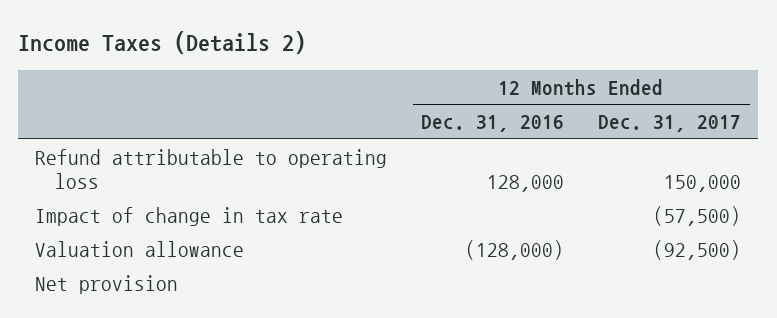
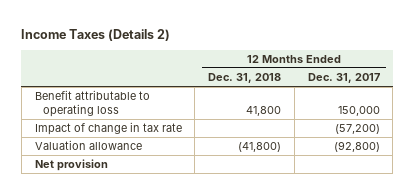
[421,115,565,133] Dec. 31, 2016 -> none
none -> [208,73,282,84] Dec. 31, 2018
[35,148,388,189] Refund attributable to operating loss -> [34,90,150,117] Benefit attributable to operating loss
[653,205,742,226] (57,500) -> [334,124,380,135] (57,200)
[653,239,742,260] (92,500) -> [333,141,380,153] (92,800)

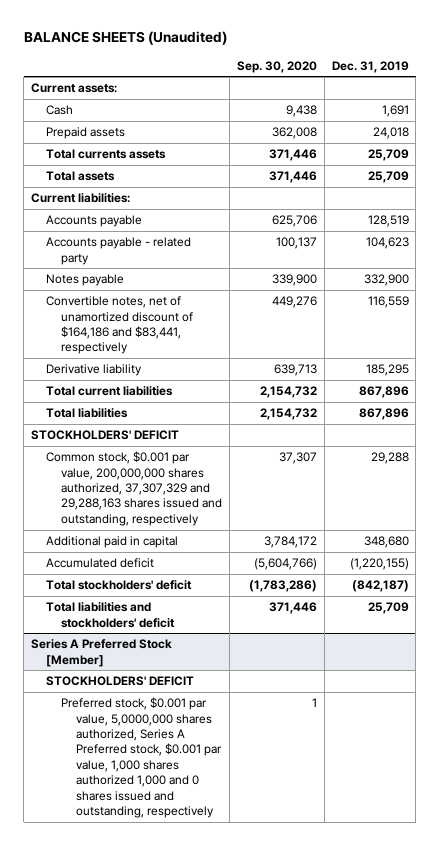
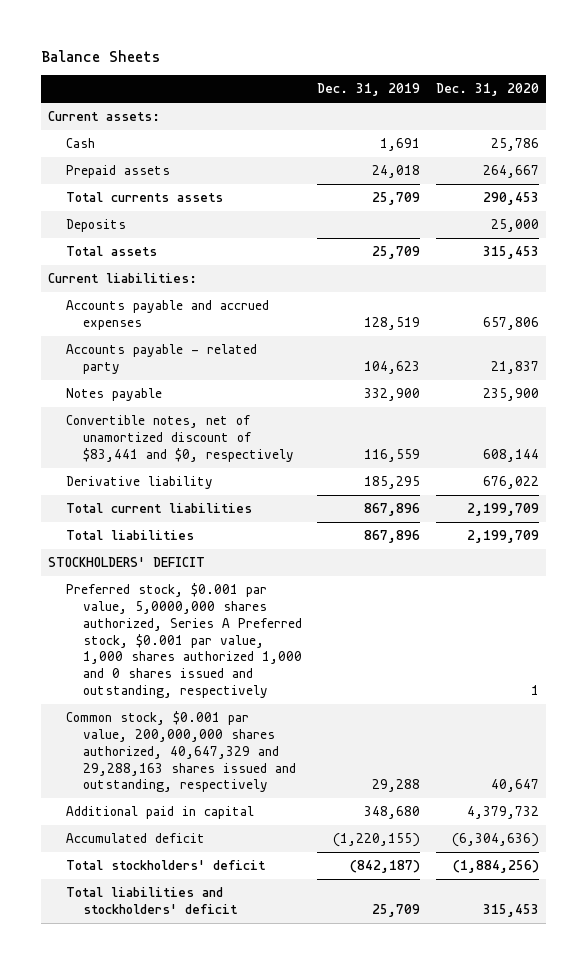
[23,31,227,46] BALANCE SHEETS (Unaudited) -> [40,49,160,62] Balance Sheets
[236,60,317,73] Sep. 30, 2020 -> none
none -> [435,83,539,97] Dec. 31, 2020
none -> [65,219,126,233] Deposits
[46,215,143,228] Accounts payable -> [65,300,269,331] Accounts payable and accrued expenses
[46,296,194,355] Convertible notes, net of unamortized discount of $164,186 and $83,441, respectively -> [65,415,295,462] Convertible notes, net of unamortized discount of $83,441 and $0, respectively
none -> [65,583,303,698] Preferred stock, $0.001 par value, 5,0000,000 shares authorized, Series A Preferred stock, $0.001 par value, 1,000 shares authorized 1,000 and 0 shares issued and outstanding, respectively
[46,451,223,526] Common stock, $0.001 par value, 200,000,000 shares authorized, 37,307,329 and 29,288,163 shares issued and outstanding, respectively -> [65,711,297,793] Common stock, $0.001 par value, 200,000,000 shares authorized, 40,647,329 and 29,288,163 shares issued and outstanding, respectively
[31,639,173,667] Series A Preferred Stock [Member] -> none
[46,676,195,687] STOCKHOLDERS' DEFICIT -> none
[61,697,223,818] Preferred stock, $0.001 par value, 5,0000,000 shares authorized, Series A Preferred stock, $0.001 par value, 1,000 shares authorized 1,000 and 0 shares issued and outstanding, respectively -> none

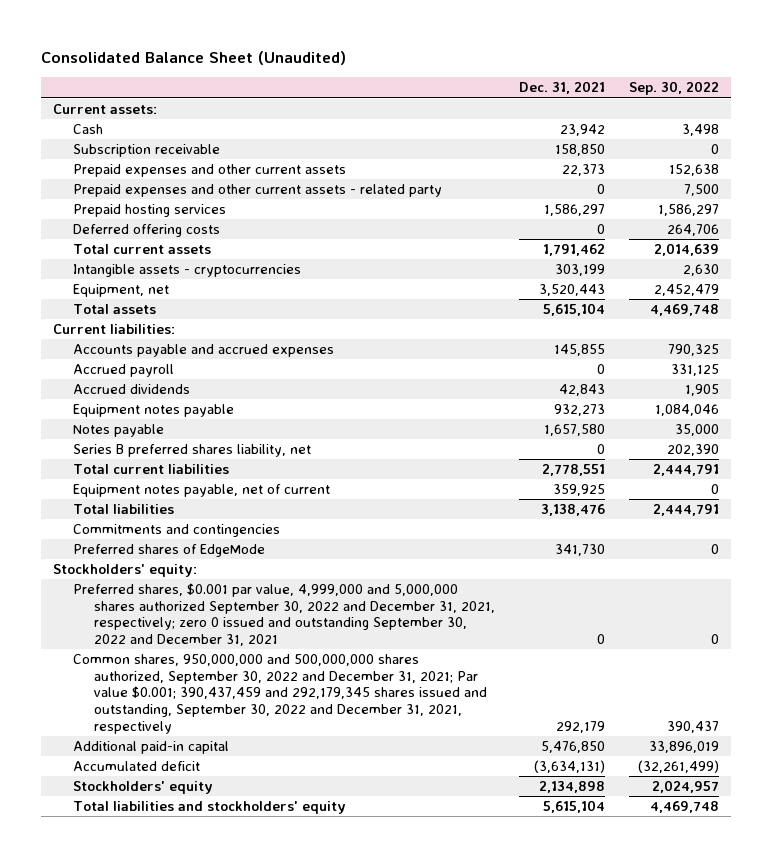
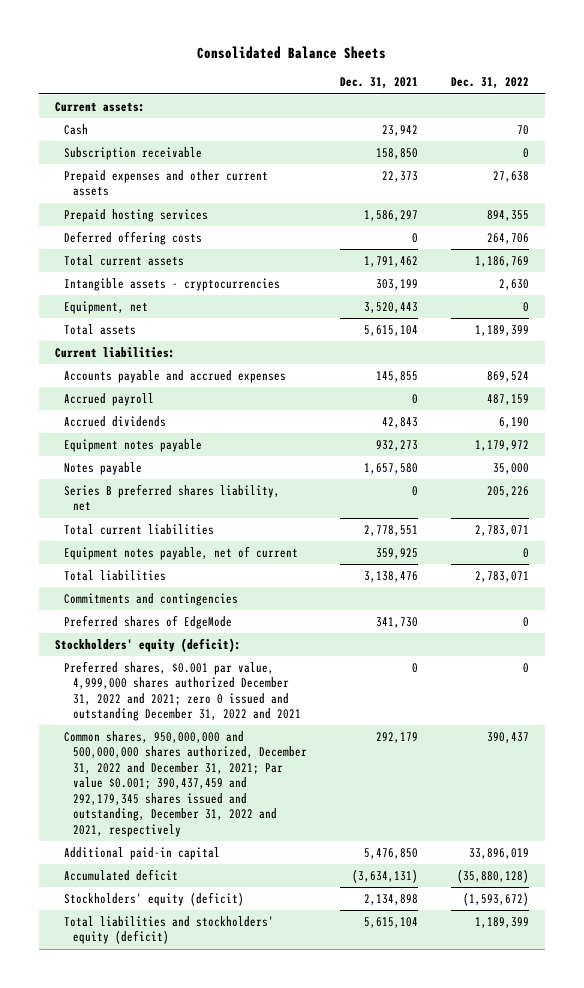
[40,50,346,65] Consolidated Balance Sheet (Unaudited) -> [196,46,386,60] Consolidated Balance Sheets
[629,81,720,96] Sep. 30, 2022 -> none
none -> [450,77,529,90] Dec. 31, 2022
[73,183,443,197] Prepaid expenses and other current assets - related party -> none
[52,563,197,577] Stockholders' equity: -> [55,637,242,652] Stockholders' equity (deficit):
[73,582,495,647] Preferred shares, $0.001 par value, 4,999,000 and 5,000,000 shares authorized September 30, 2022 and December 31, 2021, respectively; zero 0 issued and outstanding September 30, 2022 and December 31, 2021 -> [63,660,301,722] Preferred shares, $0.001 par value, 4,999,000 shares authorized December 31, 2022 and 2021; zero 0 issued and outstanding December 31, 2022 and 2021
[73,653,487,734] Common shares, 950,000,000 and 500,000,000 shares authorized, September 30, 2022 and December 31, 2021; Par value $0.001; 390,437,459 and 292,179,345 shares issued and outstanding, September 30, 2022 and December 31, 2021, respectively -> [63,730,307,837] Common shares, 950,000,000 and 500,000,000 shares authorized, December 31, 2022 and December 31, 2021; Par value $0.001; 390,437,459 and 292,179,345 shares issued and outstanding, December 31, 2022 and 2021, respectively
[73,780,214,794] Stockholders' equity -> [63,891,244,906] Stockholders' equity (deficit)
[73,800,347,814] Total liabilities and stockholders' equity -> [63,915,274,945] Total liabilities and stockholders' equity (deficit)

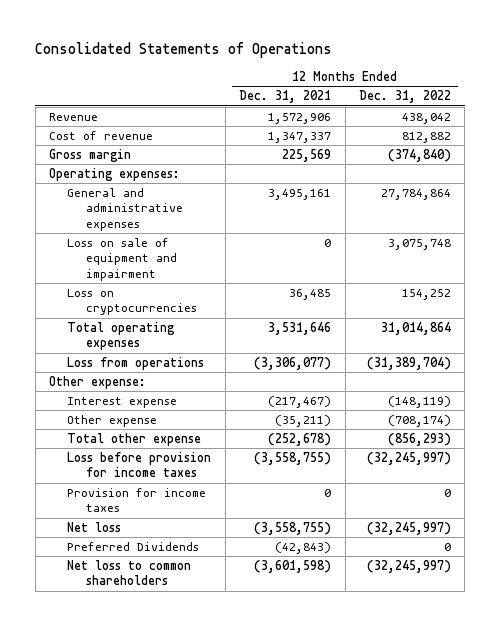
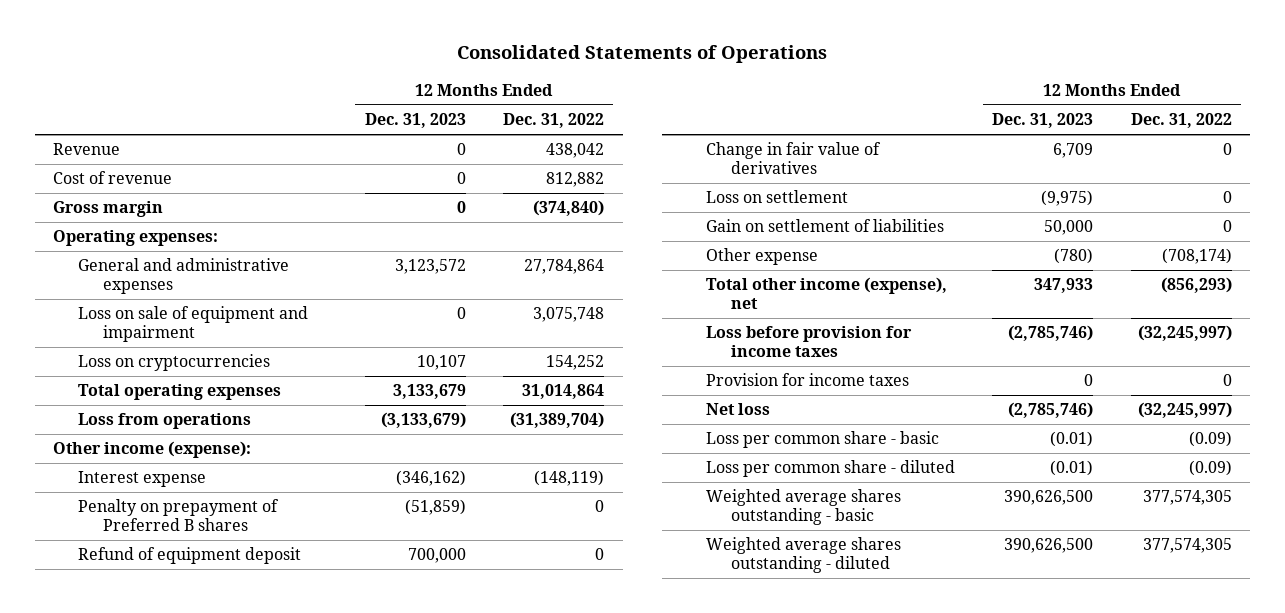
[239,90,332,104] Dec. 31, 2021 -> none
none -> [364,113,466,129] Dec. 31, 2023
[48,376,146,390] Other expense: -> [53,441,252,459] Other income (expense):
none -> [78,499,280,532] Penalty on prepayment of Preferred B shares
none -> [78,547,302,565] Refund of equipment deposit
none -> [706,142,882,175] Change in fair value of derivatives
none -> [706,190,849,204] Loss on settlement
none -> [706,219,945,233] Gain on settlement of liabilities
[67,433,202,447] Total other expense -> [706,277,948,310] Total other income (expense), net
[67,542,200,552] Preferred Dividends -> none
[67,560,192,586] Net loss to common shareholders -> none
none -> [706,431,940,449] Loss per common share - basic
none -> [706,460,956,478] Loss per common share - diluted
none -> [706,489,902,526] Weighted average shares outstanding - basic
none -> [706,537,902,574] Weighted average shares outstanding - diluted

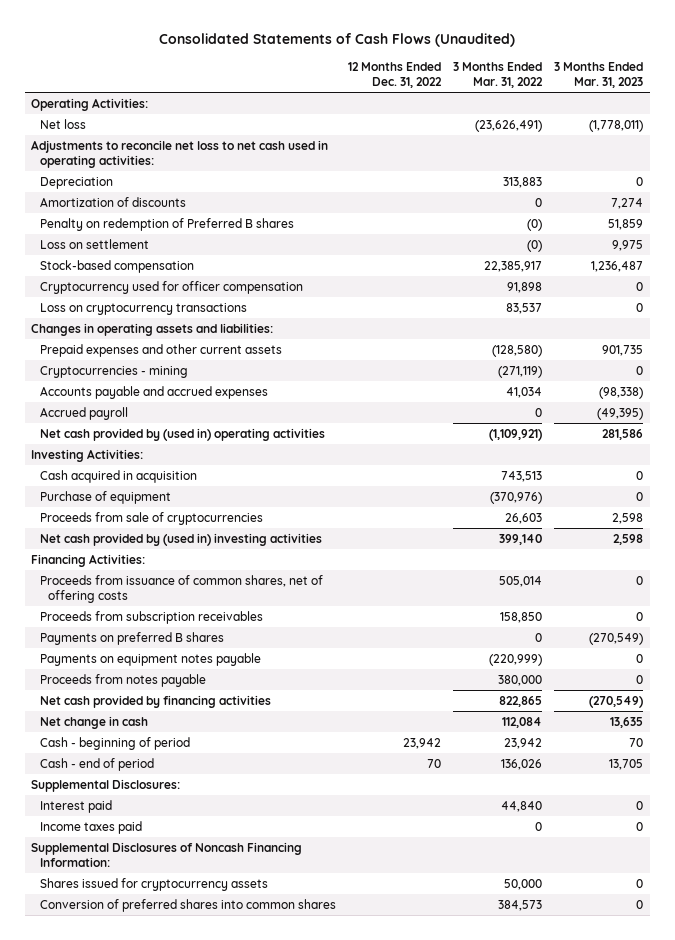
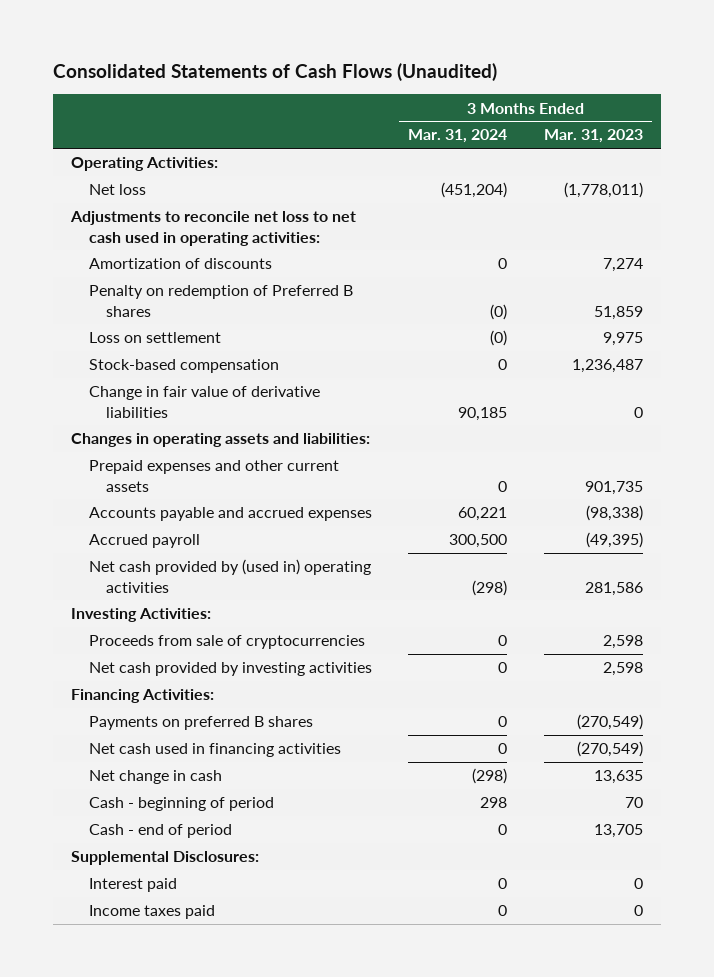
[348,61,443,89] 12 Months Ended Dec. 31, 2022 -> none
[453,61,544,89] 3 Months Ended Mar. 31, 2022 -> none
none -> [408,129,508,144] Mar. 31, 2024
[39,176,113,189] Depreciation -> none
[39,280,303,294] Cryptocurrency used for officer compensation -> none
[39,302,247,315] Loss on cryptocurrency transactions -> none
none -> [88,386,320,418] Change in fair value of derivative liabilities
[39,365,188,378] Cryptocurrencies - mining -> none
[39,469,197,483] Cash acquired in acquisition -> none
[39,490,171,504] Purchase of equipment -> none
[39,532,322,546] Net cash provided by (used in) investing activities -> [88,662,372,677] Net cash provided by investing activities
[39,574,323,604] Proceeds from issuance of common shares, net of offering costs -> none
[39,610,263,624] Proceeds from subscription receivables -> none
[39,652,261,666] Payments on equipment notes payable -> none
[39,673,206,687] Proceeds from notes payable -> none
[39,694,271,708] Net cash provided by financing activities -> [88,743,341,758] Net cash used in financing activities
[31,841,303,868] Supplemental Disclosures of Noncash Financing Information: -> none
[39,877,268,891] Shares issued for cryptocurrency assets -> none
[39,898,336,912] Conversion of preferred shares into common shares -> none

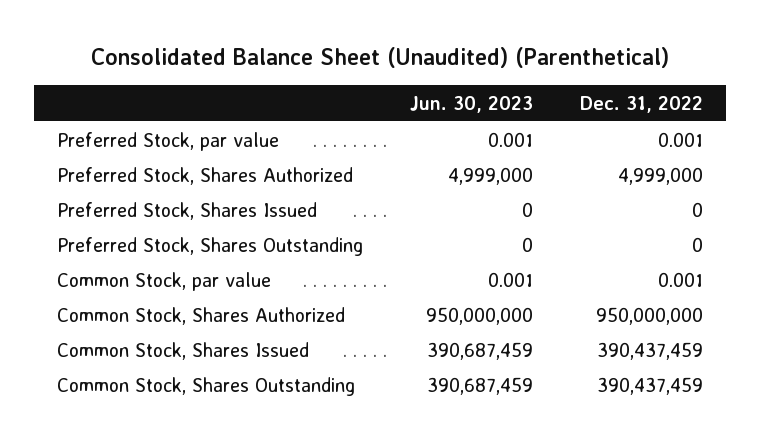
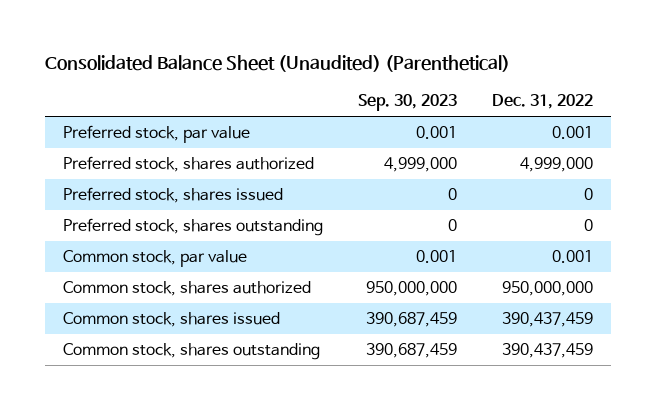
[410,96,534,114] Jun. 30, 2023 -> none
none -> [357,94,457,112] Sep. 30, 2023
[57,131,280,151] Preferred Stock, par value -> [62,125,250,144] Preferred stock, par value
[57,166,354,185] Preferred Stock, Shares Authorized -> [62,156,314,173] Preferred stock, shares authorized
[57,201,318,220] Preferred Stock, Shares Issued -> [62,187,283,204] Preferred stock, shares issued
[57,236,364,256] Preferred Stock, Shares Outstanding -> [62,218,323,237] Preferred stock, shares outstanding
[57,271,272,291] Common Stock, par value -> [62,250,247,268] Common stock, par value
[57,306,346,325] Common Stock, Shares Authorized -> [62,281,311,297] Common stock, shares authorized
[57,341,310,360] Common Stock, Shares Issued -> [62,312,280,328] Common stock, shares issued
[57,376,356,396] Common Stock, Shares Outstanding -> [62,343,320,361] Common stock, shares outstanding

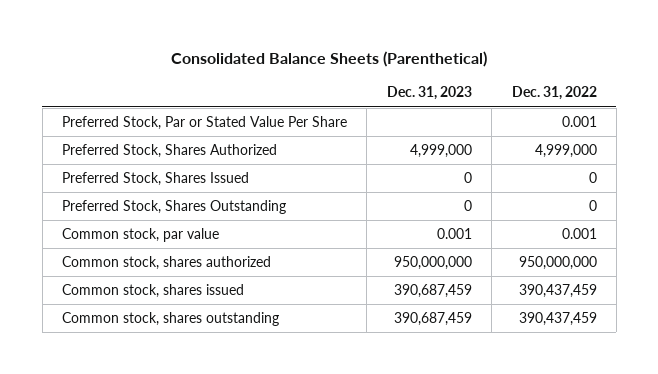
[44,55,510,73] Consolidated Balance Sheet (Unaudited) (Parenthetical) -> [171,50,488,67] Consolidated Balance Sheets (Parenthetical)
[357,94,457,112] Sep. 30, 2023 -> none
none -> [386,86,472,101] Dec. 31, 2023
[62,125,250,144] Preferred stock, par value -> [61,116,347,131] Preferred Stock, Par or Stated Value Per Share
[62,156,314,173] Preferred stock, shares authorized -> [61,144,277,159] Preferred Stock, Shares Authorized
[62,187,283,204] Preferred stock, shares issued -> [61,172,249,187] Preferred Stock, Shares Issued
[62,218,323,237] Preferred stock, shares outstanding -> [61,200,286,215] Preferred Stock, Shares Outstanding

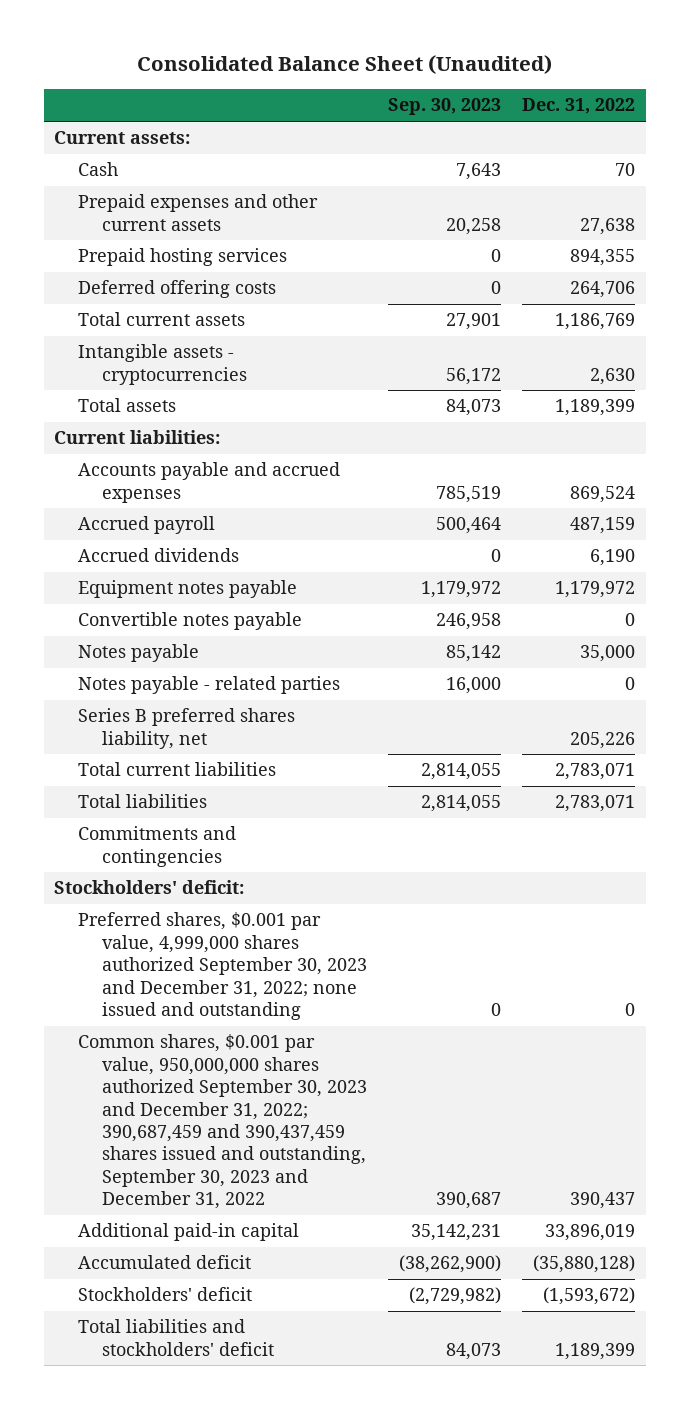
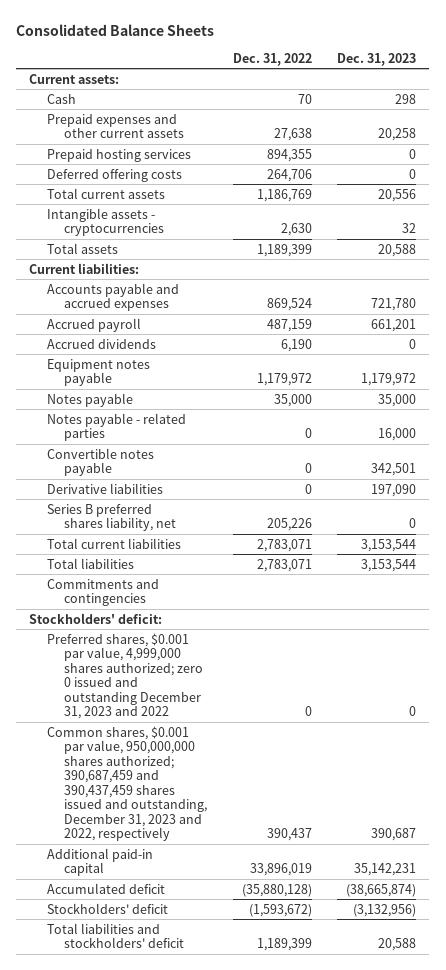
[136,55,552,75] Consolidated Balance Sheet (Unaudited) -> [16,23,215,36] Consolidated Balance Sheets
[388,98,502,116] Sep. 30, 2023 -> none
none -> [337,52,417,66] Dec. 31, 2023
[78,612,303,631] Convertible notes payable -> [46,447,154,477] Convertible notes payable
none -> [46,482,163,494] Derivative liabilities
[78,912,367,1021] Preferred shares, $0.001 par value, 4,999,000 shares authorized September 30, 2023 and December 31, 2022; none issued and outstanding -> [46,632,204,720] Preferred shares, $0.001 par value, 4,999,000 shares authorized; zero 0 issued and outstanding December 31, 2023 and 2022
[78,1034,367,1210] Common shares, $0.001 par value, 950,000,000 shares authorized September 30, 2023 and December 31, 2022; 390,687,459 and 390,437,459 shares issued and outstanding, September 30, 2023 and December 31, 2022 -> [46,725,208,842] Common shares, $0.001 par value, 950,000,000 shares authorized; 390,687,459 and 390,437,459 shares issued and outstanding, December 31, 2023 and 2022, respectively

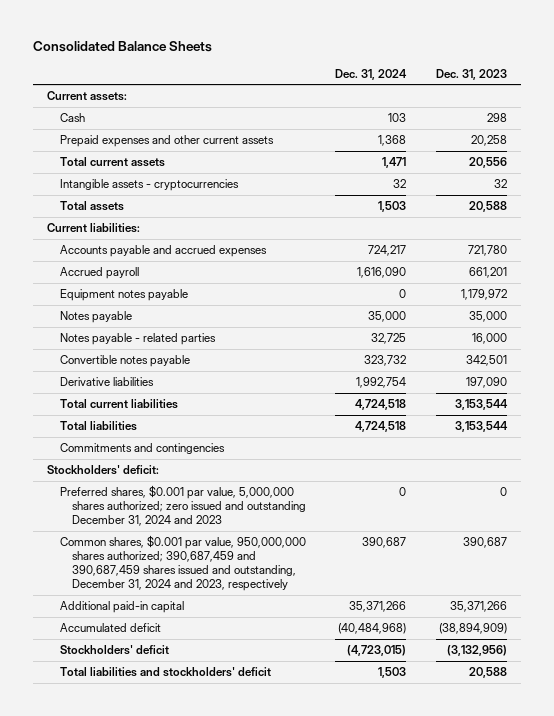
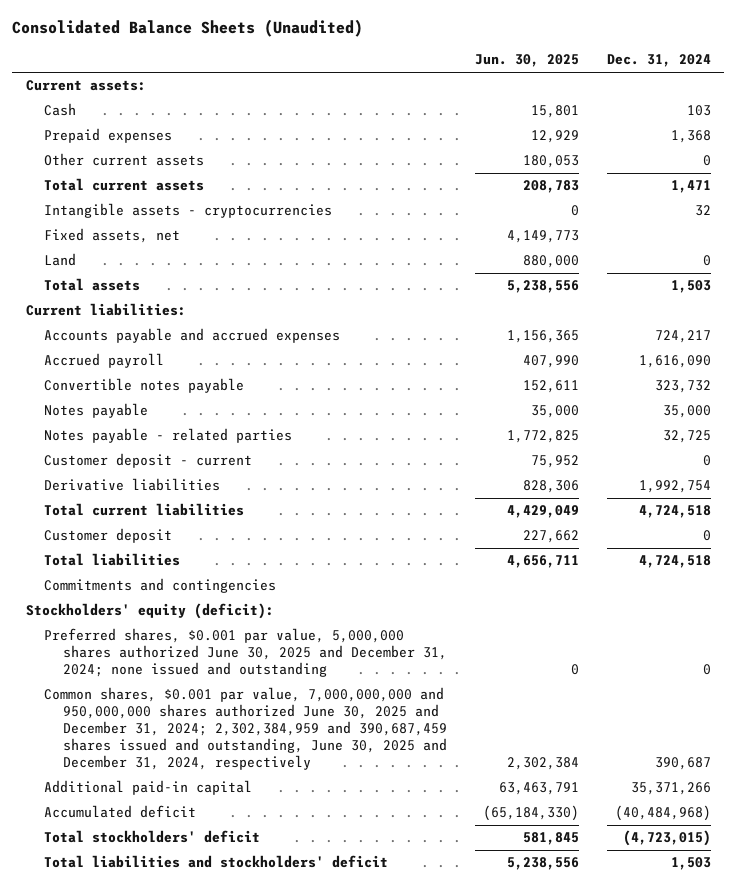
[32,40,212,52] Consolidated Balance Sheets -> [11,19,363,38] Consolidated Balance Sheets (Unaudited)
[435,68,507,80] Dec. 31, 2023 -> none
none -> [474,54,579,68] Jun. 30, 2025
[59,135,274,148] Prepaid expenses and other current assets -> [44,128,173,144] Prepaid expenses
none -> [44,153,205,167] Other current assets
none -> [44,228,181,244] Fixed assets, net
none -> [44,253,77,267] Land
[59,289,188,302] Equipment notes payable -> none
[59,355,190,368] Convertible notes payable -> [44,378,245,394] Convertible notes payable
none -> [44,453,253,469] Customer deposit - current
none -> [44,528,173,544] Customer deposit
[47,465,160,476] Stockholders' deficit: -> [25,603,274,620] Stockholders' equity (deficit):
[59,485,307,527] Preferred shares, $0.001 par value, 5,000,000 shares authorized; zero issued and outstanding December 31, 2024 and 2023 -> [44,628,448,678] Preferred shares, $0.001 par value, 5,000,000 shares authorized June 30, 2025 and December 31, 2024; none issued and outstanding
[59,535,306,592] Common shares, $0.001 par value, 950,000,000 shares authorized; 390,687,459 and 390,687,459 shares issued and outstanding, December 31, 2024 and 2023, respectively -> [44,687,448,770] Common shares, $0.001 par value, 7,000,000,000 and 950,000,000 shares authorized June 30, 2025 and December 31, 2024; 2,302,384,959 and 390,687,459 shares issued and outstanding, June 30, 2025 and December 31, 2024, respectively
[59,645,169,656] Stockholders' deficit -> [44,830,261,844] Total stockholders' deficit

